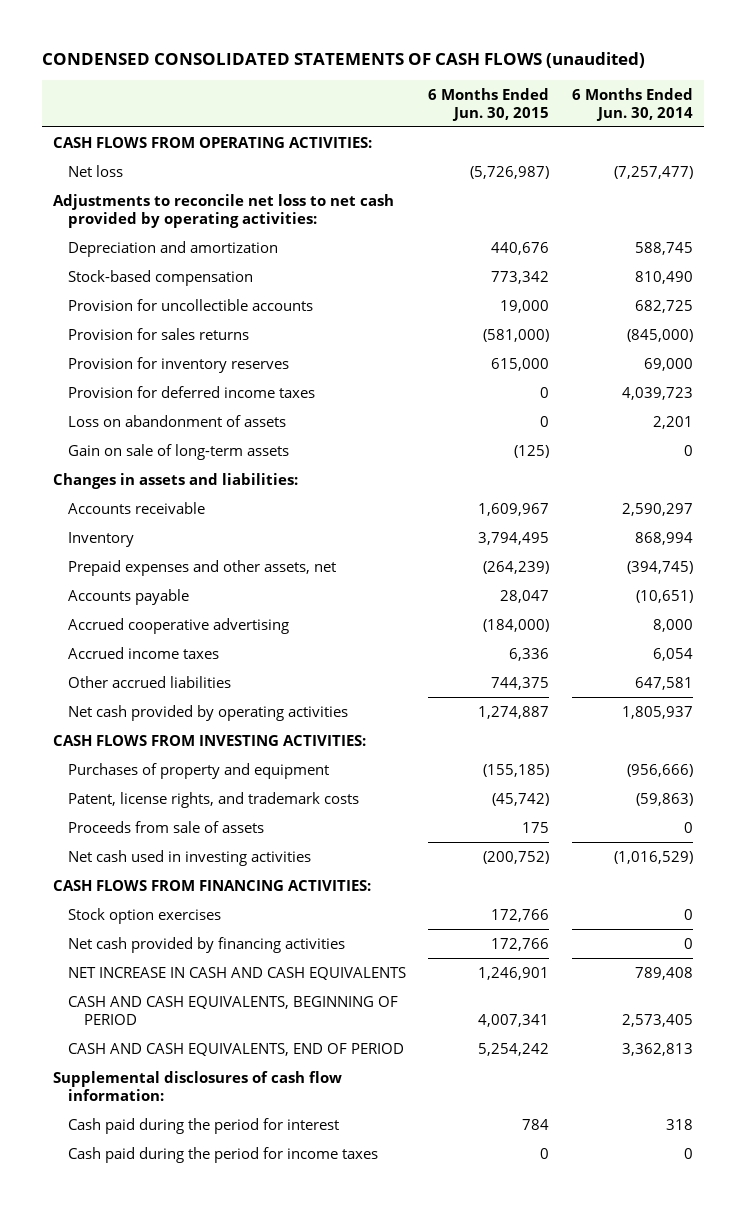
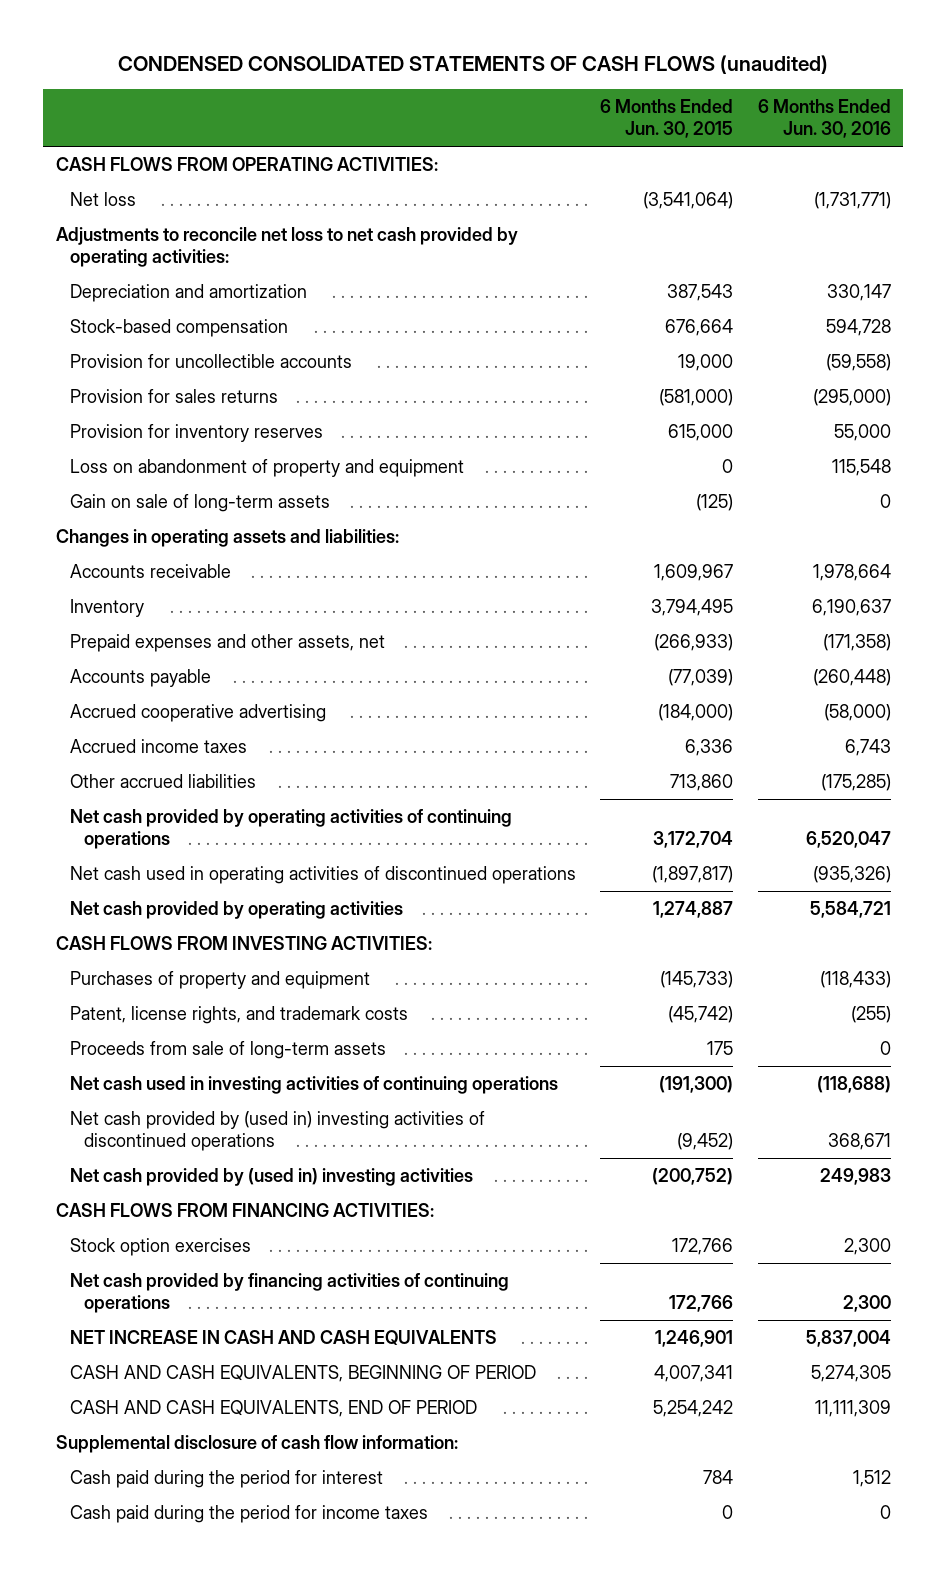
[571,87,693,121] 6 Months Ended Jun. 30, 2014 -> none
none -> [758,98,892,139] 6 Months Ended Jun. 30, 2016
[470,165,550,179] (5,726,987) -> [643,192,734,210] (3,541,064)
[491,241,550,255] 440,676 -> [667,284,734,302] 387,543
[491,270,550,284] 773,342 -> [665,319,734,337] 676,664
[68,385,316,398] Provision for deferred income taxes -> none
[68,414,287,427] Loss on abandonment of assets -> [69,459,464,478] Loss on abandonment of property and equipment
[52,472,298,489] Changes in assets and liabilities: -> [55,529,399,548] Changes in operating assets and liabilities:
[483,560,550,574] (264,239) -> [654,634,734,652] (266,933)
[500,589,550,603] 28,047 -> [668,669,734,687] (77,039)
[491,676,550,690] 744,375 -> [670,774,734,792] 713,860
none -> [69,809,512,850] Net cash provided by operating activities of continuing operations
none -> [69,866,576,885] Net cash used in operating activities of discontinued operations
[483,763,550,777] (155,185) -> [660,971,734,989] (145,733)
[68,820,265,833] Proceeds from sale of assets -> [69,1041,386,1060] Proceeds from sale of long-term assets
[68,849,312,866] Net cash used in investing activities -> [69,1076,558,1095] Net cash used in investing activities of continuing operations
[483,850,550,864] (200,752) -> [659,1076,734,1094] (191,300)
none -> [69,1111,485,1152] Net cash provided by (used in) investing activities of discontinued operations
none -> [69,1168,473,1187] Net cash provided by (used in) investing activities
[68,936,346,953] Net cash provided by financing activities -> [69,1273,509,1314] Net cash provided by financing activities of continuing operations
[52,1070,342,1101] Supplemental disclosures of cash flow information: -> [55,1435,458,1454] Supplemental disclosure of cash flow information:

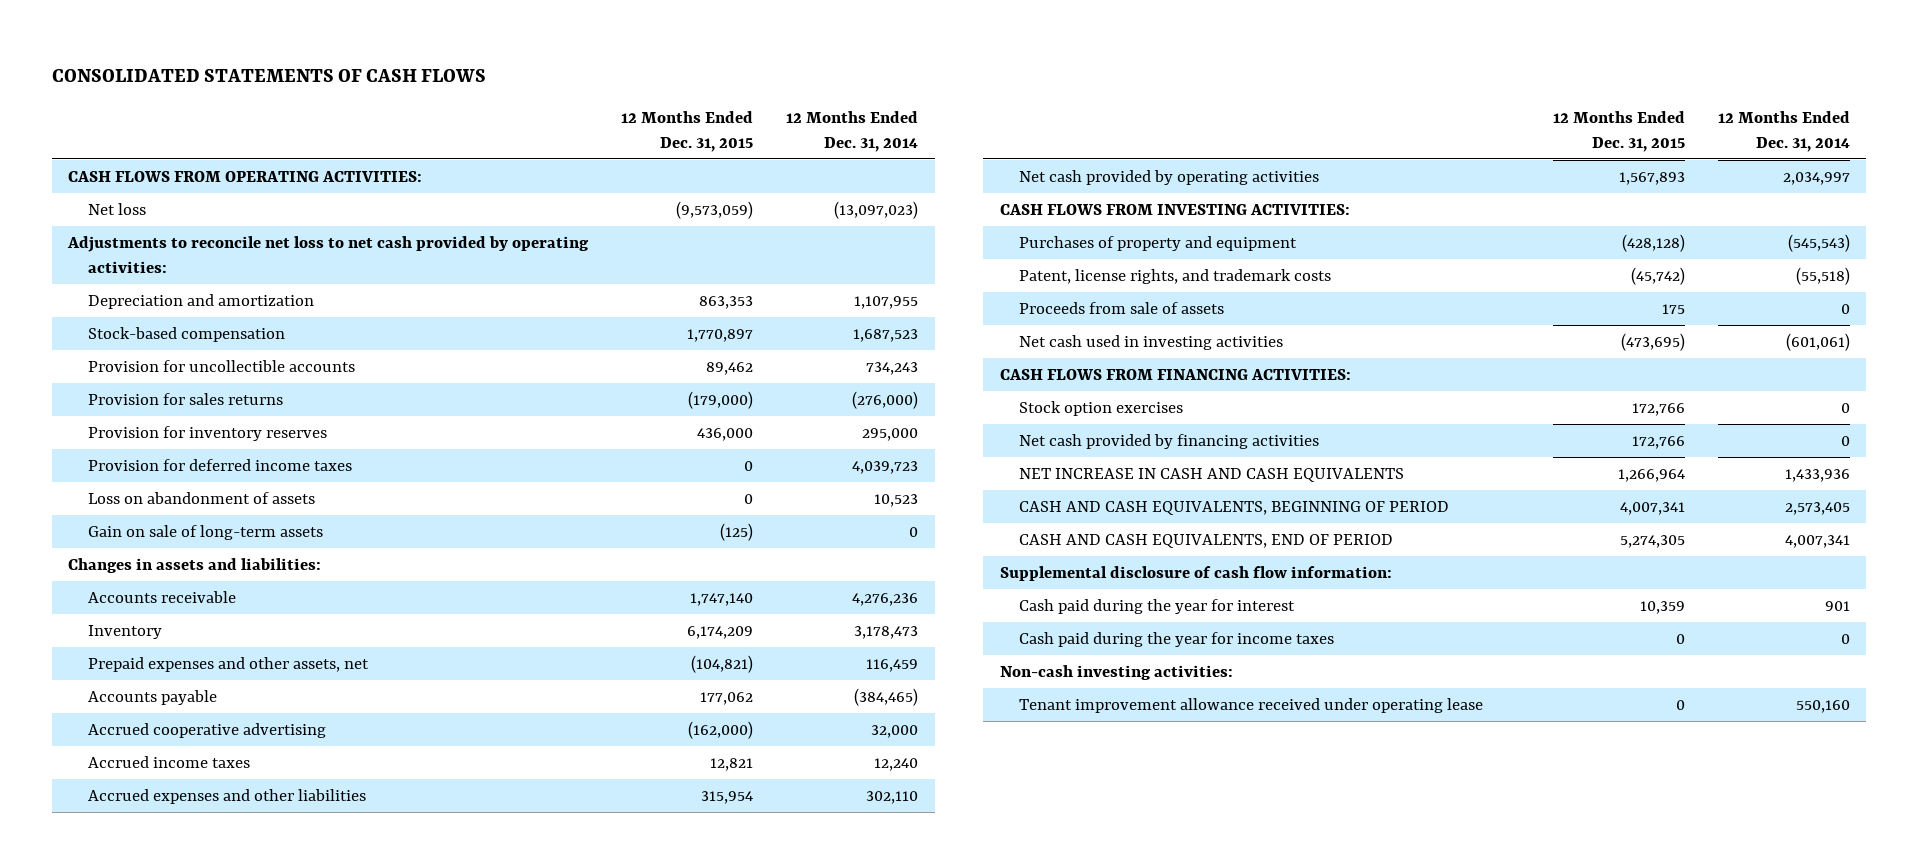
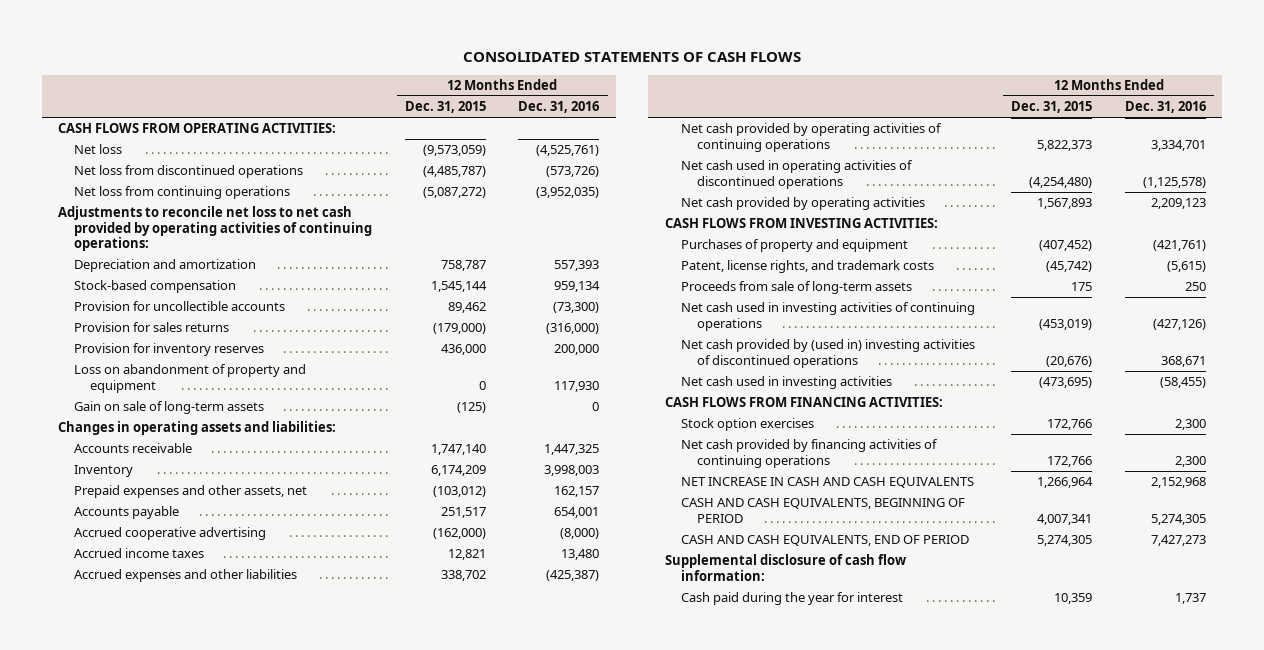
[786,111,919,152] 12 Months Ended Dec. 31, 2014 -> none
none -> [518,101,600,114] Dec. 31, 2016
none -> [74,165,304,179] Net loss from discontinued operations
none -> [74,186,291,200] Net loss from continuing operations
[67,236,590,273] Adjustments to reconcile net loss to net cash provided by operating activities: -> [57,206,373,252] Adjustments to reconcile net loss to net cash provided by operating activities of continuing operations:
[699,296,754,310] 863,353 -> [440,260,486,272] 758,787
[687,329,754,343] 1,770,897 -> [430,281,487,293] 1,545,144
[87,459,352,472] Provision for deferred income taxes -> none
[87,492,315,505] Loss on abandonment of assets -> [74,364,307,393] Loss on abandonment of property and equipment
[68,558,322,574] Changes in assets and liabilities: -> [57,421,336,436] Changes in operating assets and liabilities:
[691,655,754,674] (104,821) -> [432,486,486,498] (103,012)
[700,692,754,706] 177,062 -> [440,507,486,519] 251,517
[701,791,754,805] 315,954 -> [440,570,486,582] 338,702
none -> [680,123,942,152] Net cash provided by operating activities of continuing operations
none -> [680,160,913,189] Net cash used in operating activities of discontinued operations
[1621,234,1685,253] (428,128) -> [1039,240,1093,252] (407,452)
[1018,302,1224,315] Proceeds from sale of assets -> [680,281,912,295] Proceeds from sale of long-term assets
none -> [680,302,975,331] Net cash used in investing activities of continuing operations
none -> [680,339,975,368] Net cash provided by (used in) investing activities of discontinued operations
[1018,434,1319,450] Net cash provided by financing activities -> [680,439,938,468] Net cash provided by financing activities of continuing operations
[1018,632,1334,648] Cash paid during the year for income taxes -> none
[999,665,1233,681] Non-cash investing activities: -> none
[1018,698,1483,714] Tenant improvement allowance received under operating lease -> none

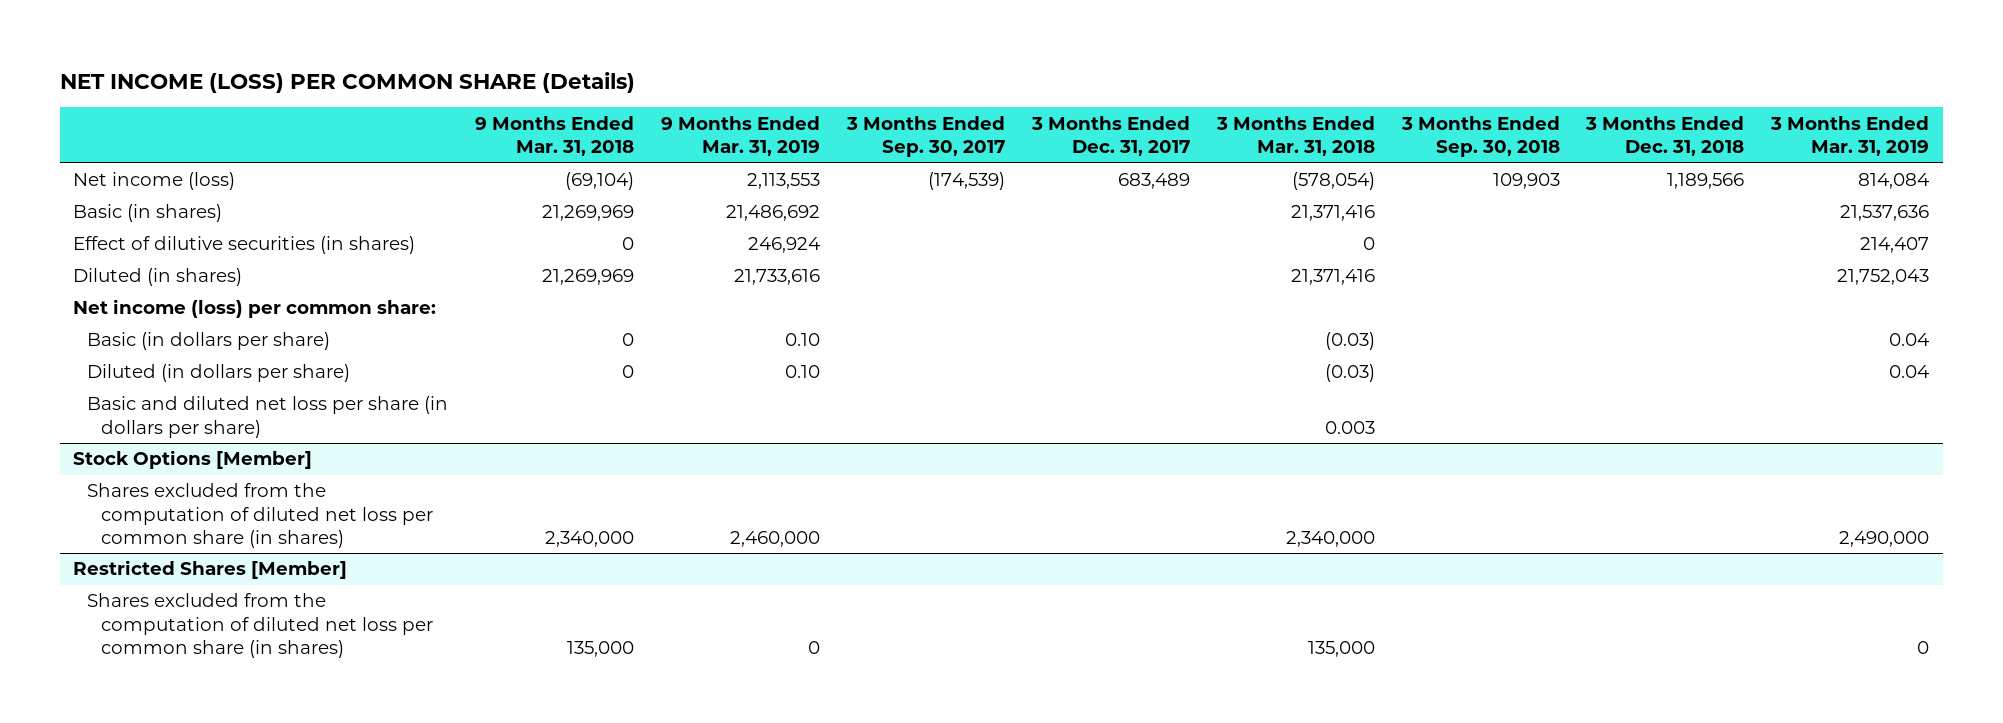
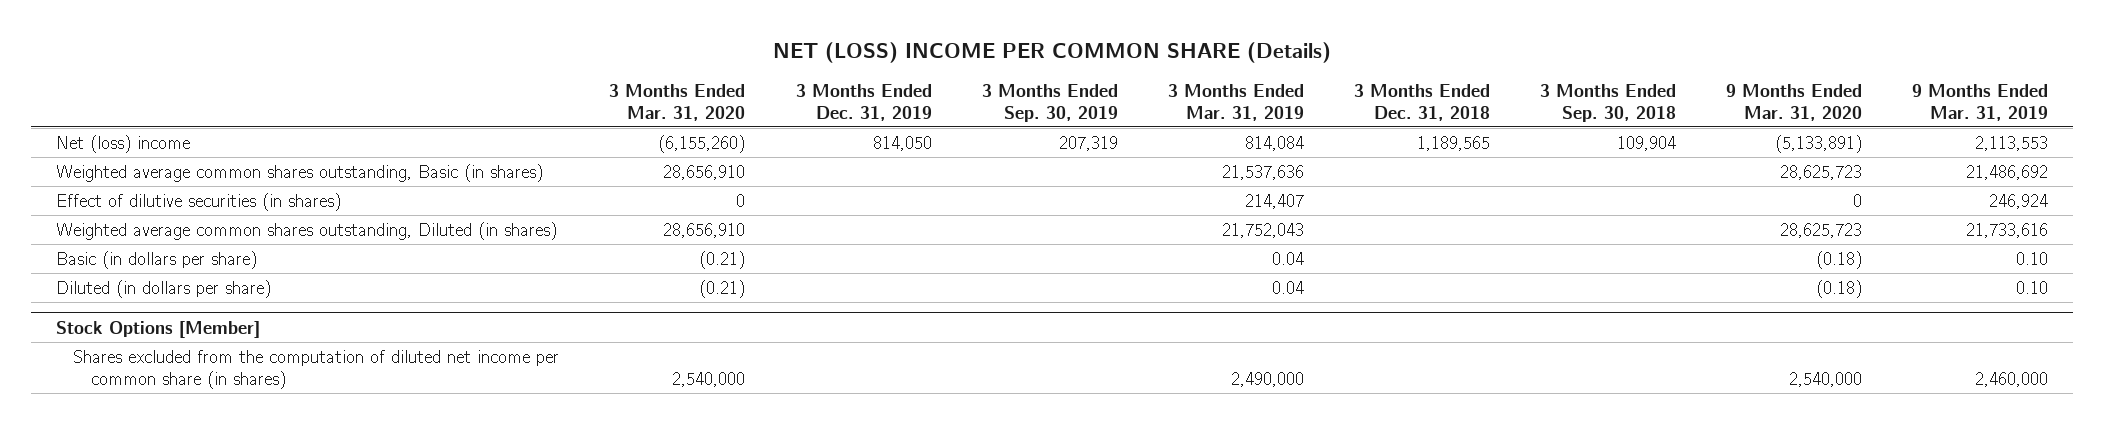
[59,71,635,93] NET INCOME (LOSS) PER COMMON SHARE (Details) -> [773,42,1332,64] NET (LOSS) INCOME PER COMMON SHARE (Details)
[475,115,635,157] 9 Months Ended Mar. 31, 2018 -> none
[845,115,1005,158] 3 Months Ended Sep. 30, 2017 -> none
[1030,115,1190,157] 3 Months Ended Dec. 31, 2017 -> none
[1215,115,1375,157] 3 Months Ended Mar. 31, 2018 -> none
none -> [609,83,746,121] 3 Months Ended Mar. 31, 2020
none -> [795,83,932,121] 3 Months Ended Dec. 31, 2019
none -> [981,83,1118,122] 3 Months Ended Sep. 30, 2019
none -> [1726,83,1863,121] 9 Months Ended Mar. 31, 2020
[73,172,236,191] Net income (loss) -> [55,134,190,153] Net (loss) income
[1492,173,1560,190] 109,903 -> [1617,135,1677,151] 109,904
[1667,173,1745,190] 1,189,566 -> [1416,135,1490,151] 1,189,565
[73,204,223,223] Basic (in shares) -> [55,163,543,182] Weighted average common shares outstanding, Basic (in shares)
[73,299,437,319] Net income (loss) per common share: -> none
[73,268,243,287] Diluted (in shares) -> [55,221,557,240] Weighted average common shares outstanding, Diluted (in shares)
[87,396,449,438] Basic and diluted net loss per share (in dollars per share) -> none
[73,560,348,580] Restricted Shares [Member] -> none
[87,593,434,659] Shares excluded from the computation of diluted net loss per common share (in shares) -> none
[87,483,434,549] Shares excluded from the computation of diluted net loss per common share (in shares) -> [73,349,560,389] Shares excluded from the computation of diluted net income per common share (in shares)

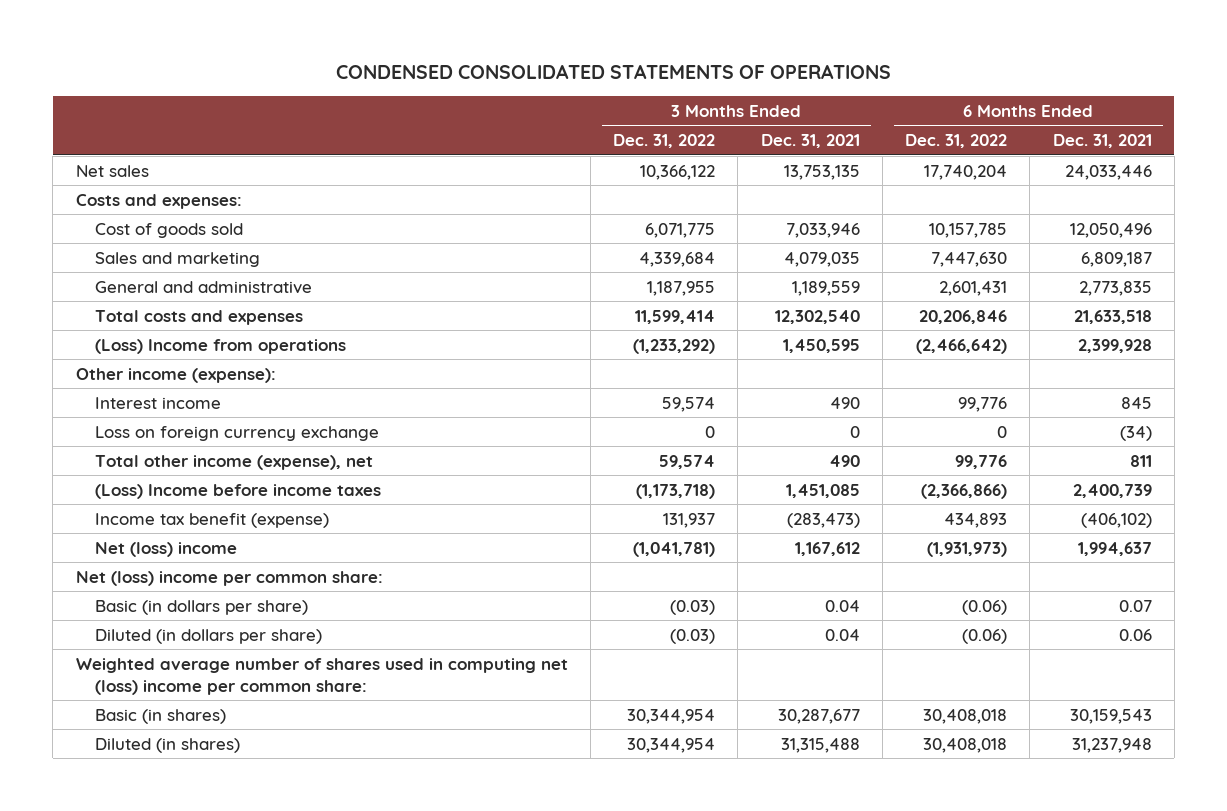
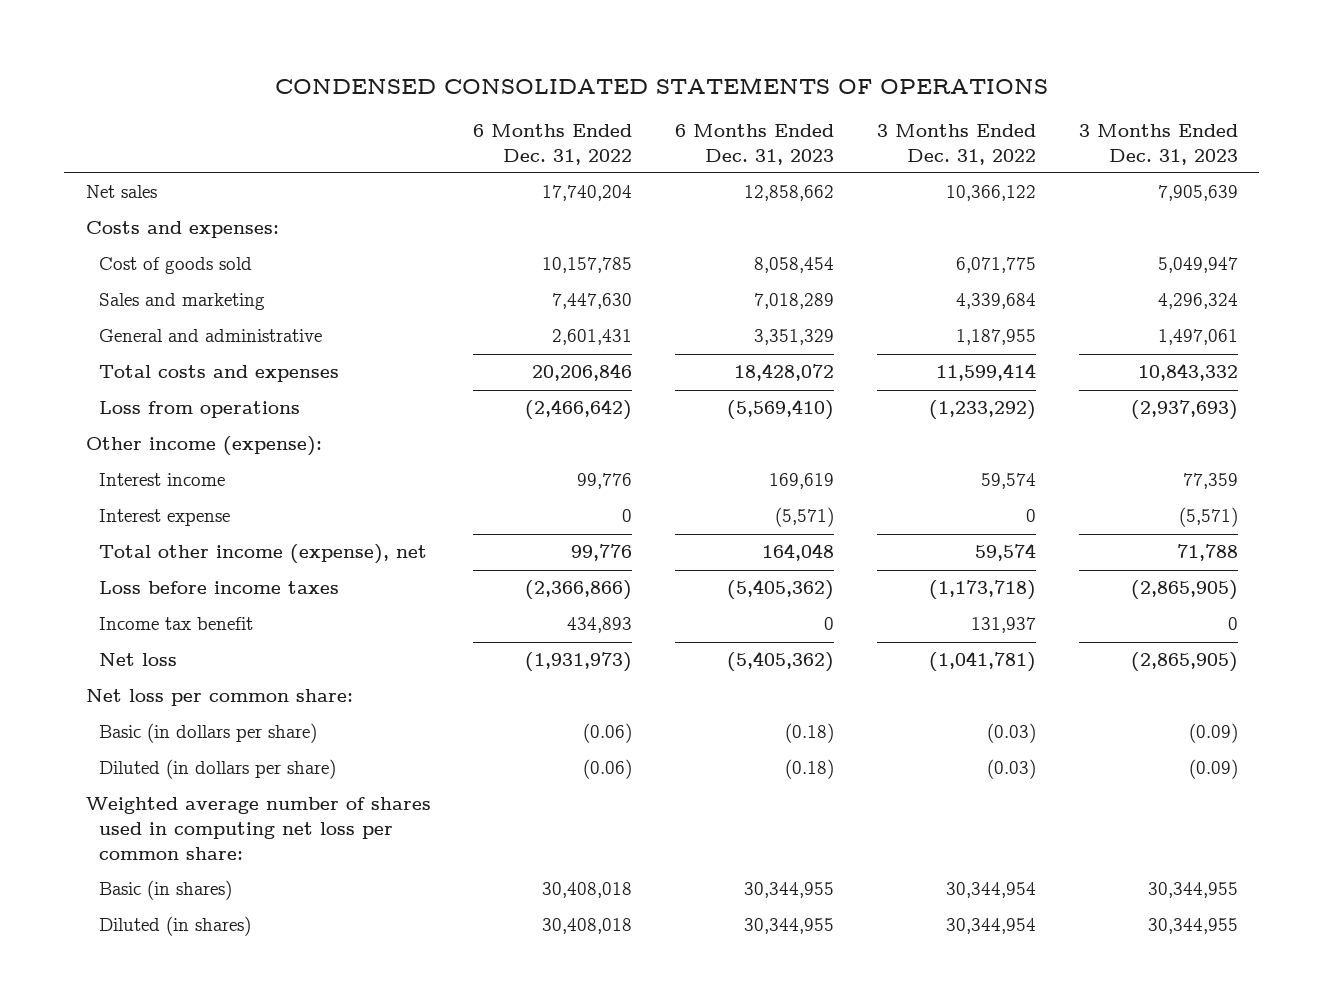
[760,134,860,149] Dec. 31, 2021 -> none
[1052,134,1152,149] Dec. 31, 2021 -> none
none -> [675,124,835,165] 6 Months Ended Dec. 31, 2023
none -> [1078,124,1238,165] 3 Months Ended Dec. 31, 2023
[94,338,346,354] (Loss) Income from operations -> [98,401,300,419] Loss from operations
[94,425,379,441] Loss on foreign currency exchange -> none
none -> [98,509,230,527] Interest expense
[94,483,381,499] (Loss) Income before income taxes -> [98,581,339,595] Loss before income taxes
[94,512,329,528] Income tax benefit (expense) -> [98,617,253,631] Income tax benefit
[94,541,237,557] Net (loss) income -> [98,653,177,667] Net loss
[75,570,383,586] Net (loss) income per common share: -> [85,689,353,707] Net loss per common share:
[75,657,568,695] Weighted average number of shares used in computing net (loss) income per common share: -> [85,797,431,860] Weighted average number of shares used in computing net loss per common share:

